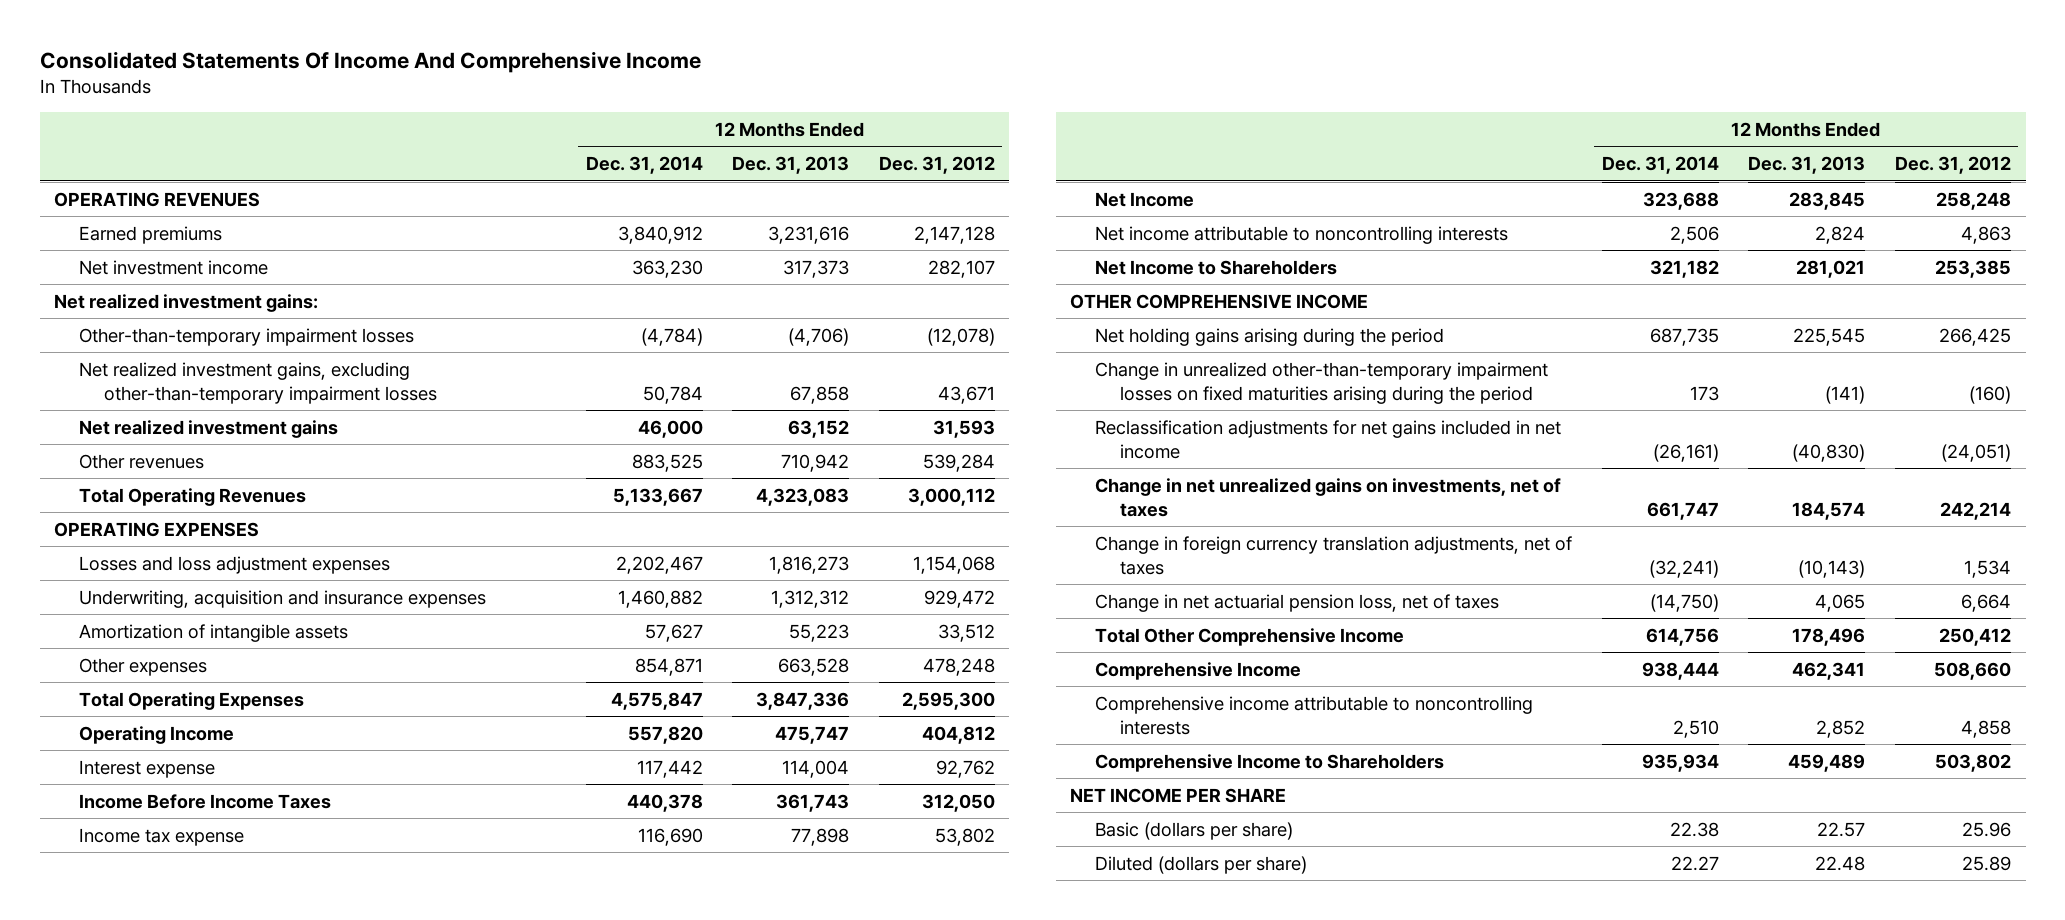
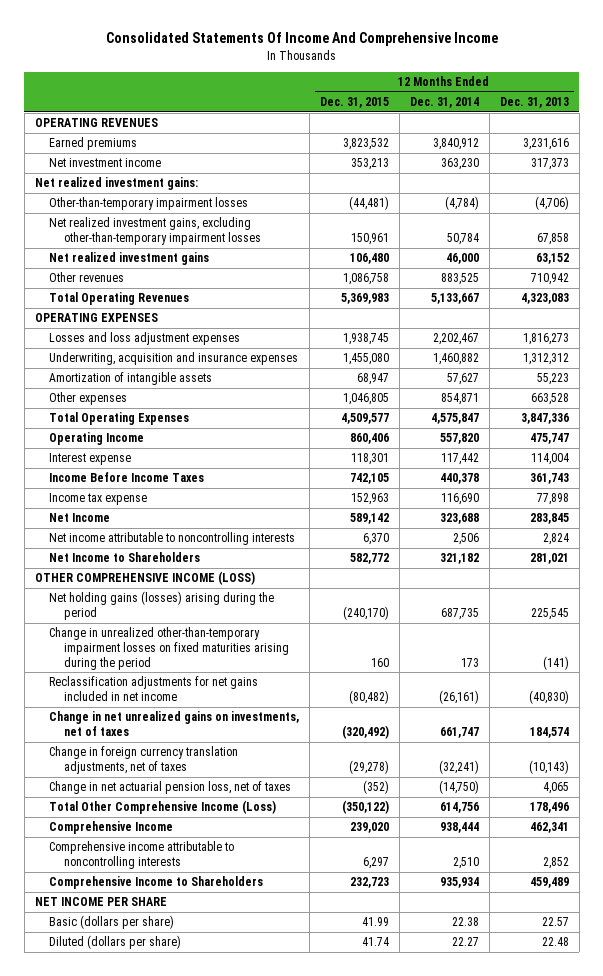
[878,156,995,175] Dec. 31, 2012 -> none
none -> [319,97,389,109] Dec. 31, 2015
[1070,293,1369,309] OTHER COMPREHENSIVE INCOME -> [34,571,255,586] OTHER COMPREHENSIVE INCOME (LOSS)
[1095,327,1445,346] Net holding gains arising during the period -> [49,591,275,621] Net holding gains (losses) arising during the period
[1095,627,1405,646] Total Other Comprehensive Income -> [49,800,277,815] Total Other Comprehensive Income (Loss)

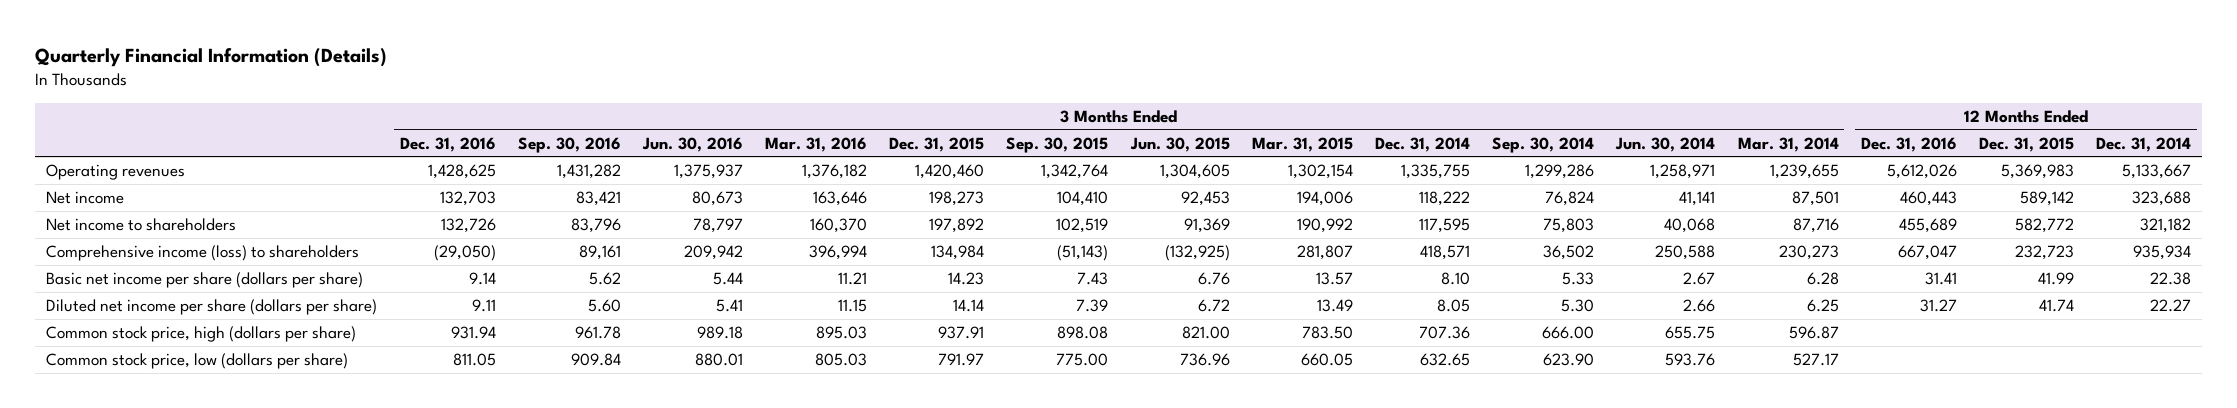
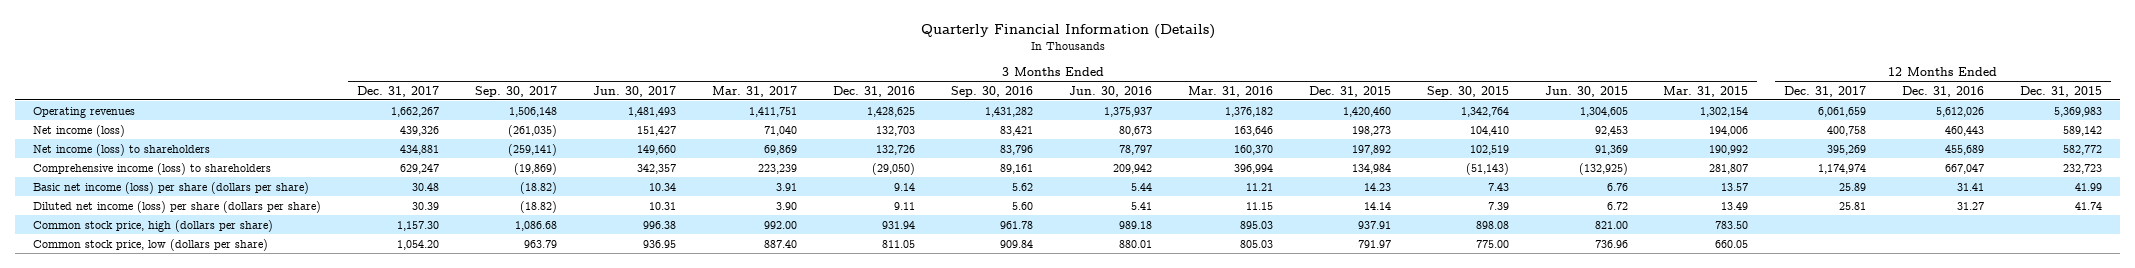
[1375,136,1471,152] Dec. 31, 2014 -> none
[1492,136,1595,153] Sep. 30, 2014 -> none
[1615,136,1716,152] Jun. 30, 2014 -> none
[1737,136,1839,152] Mar. 31, 2014 -> none
[2096,136,2192,152] Dec. 31, 2014 -> none
none -> [356,85,439,97] Dec. 31, 2017
none -> [474,85,557,97] Sep. 30, 2017
none -> [592,85,676,97] Jun. 30, 2017
none -> [711,85,797,97] Mar. 31, 2017
none -> [1784,85,1867,97] Dec. 31, 2017
[46,191,125,205] Net income -> [32,124,125,137] Net income (loss)
[46,218,237,232] Net income to shareholders -> [32,143,210,156] Net income (loss) to shareholders
[46,272,364,289] Basic net income per share (dollars per share) -> [32,181,309,194] Basic net income (loss) per share (dollars per share)
[46,299,378,316] Diluted net income per share (dollars per share) -> [32,200,321,213] Diluted net income (loss) per share (dollars per share)

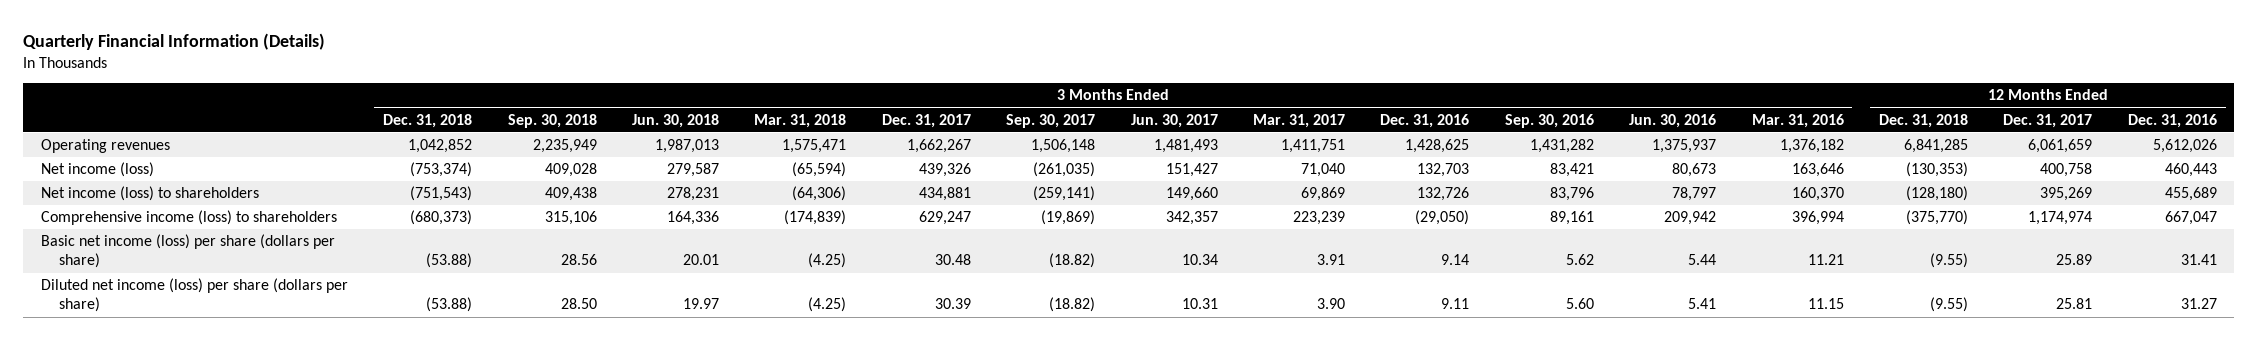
[1308,85,1391,97] Dec. 31, 2015 -> none
[1426,85,1509,97] Sep. 30, 2015 -> none
[1544,85,1628,97] Jun. 30, 2015 -> none
[1663,85,1749,97] Mar. 31, 2015 -> none
[2020,85,2103,97] Dec. 31, 2015 -> none
none -> [383,113,473,128] Dec. 31, 2018
none -> [507,113,597,128] Sep. 30, 2018
none -> [632,113,720,128] Jun. 30, 2018
none -> [754,113,847,128] Mar. 31, 2018
none -> [1878,113,1968,128] Dec. 31, 2018
[32,219,273,232] Common stock price, high (dollars per share) -> none
[32,238,268,251] Common stock price, low (dollars per share) -> none

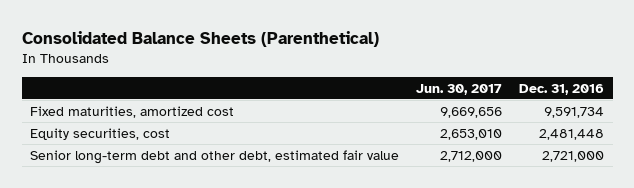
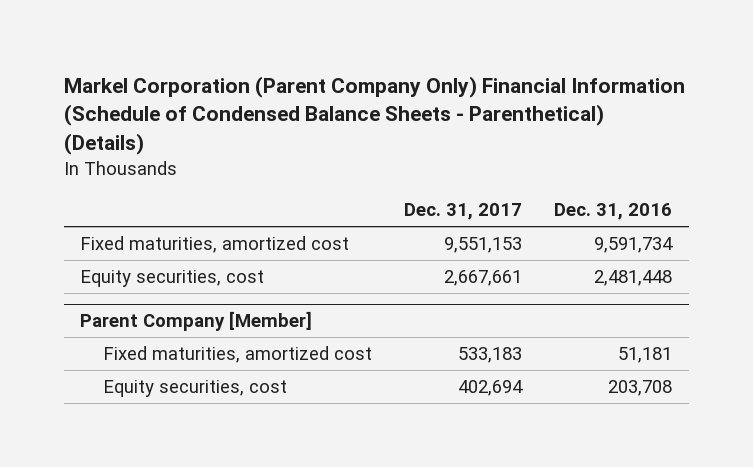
[21,30,379,47] Consolidated Balance Sheets (Parenthetical) -> [64,75,686,155] Markel Corporation (Parent Company Only) Financial Information (Schedule of Condensed Balance Sheets - Parenthetical) (Details)
[416,83,503,95] Jun. 30, 2017 -> none
none -> [404,203,523,221] Dec. 31, 2017
[30,149,400,164] Senior long-term debt and other debt, estimated fair value -> none
none -> [80,311,313,332] Parent Company [Member]
none -> [103,346,373,364] Fixed maturities, amortized cost
none -> [103,380,288,398] Equity securities, cost

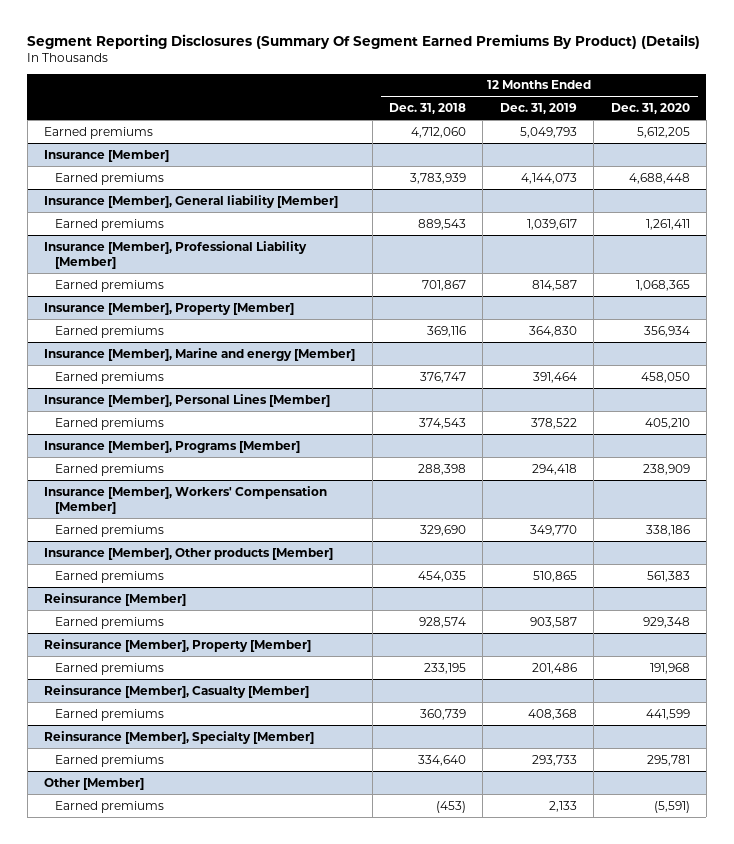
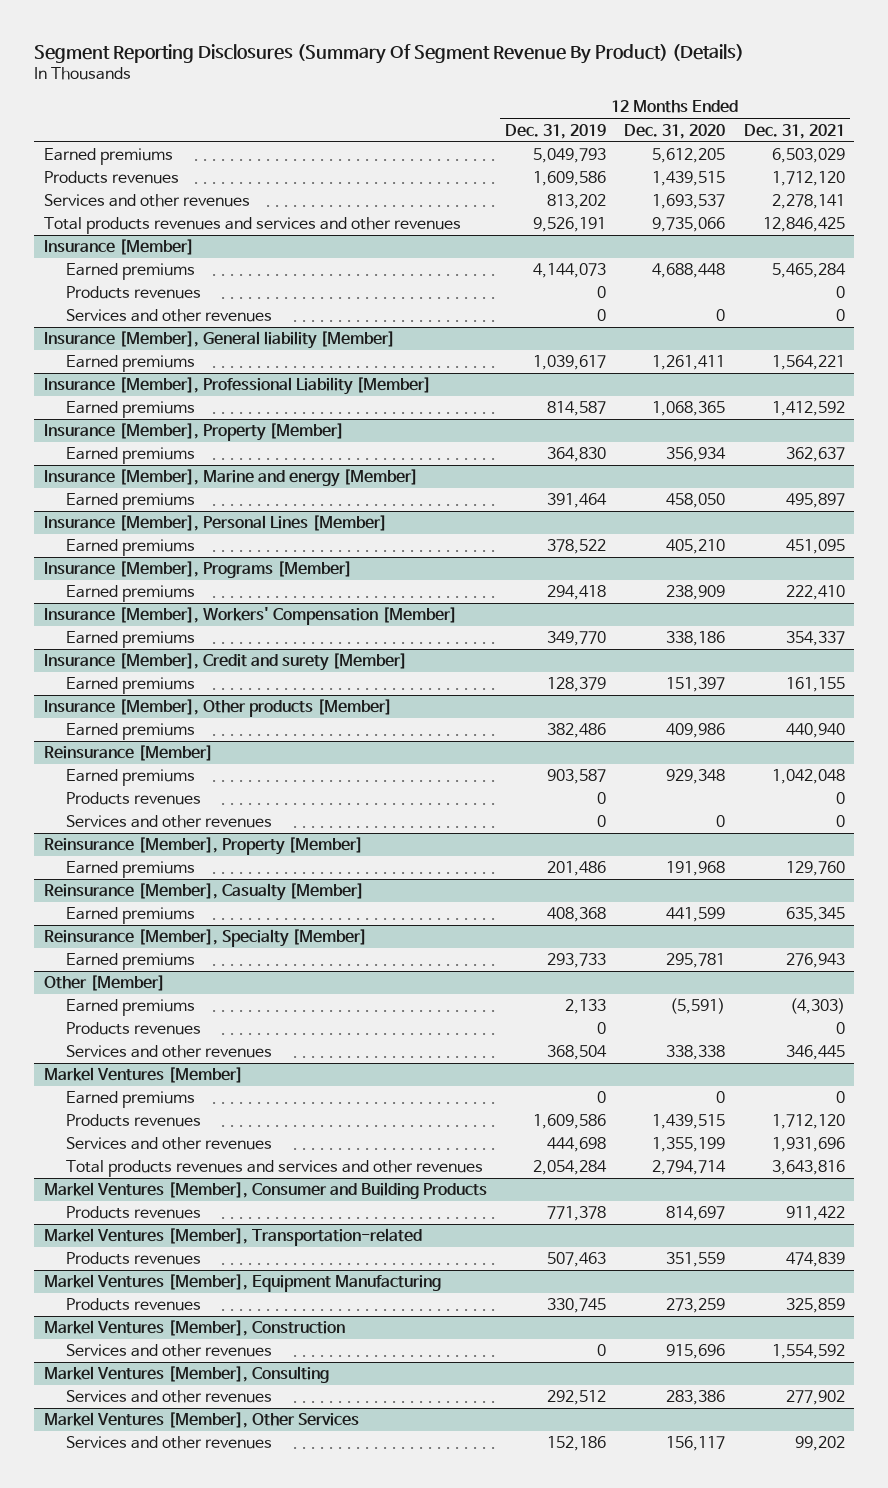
[27,33,701,49] Segment Reporting Disclosures (Summary Of Segment Earned Premiums By Product) (Details) -> [34,44,745,65] Segment Reporting Disclosures (Summary Of Segment Revenue By Product) (Details)
[388,103,466,115] Dec. 31, 2018 -> none
none -> [743,123,845,139] Dec. 31, 2021
none -> [43,171,179,185] Products revenues
none -> [43,194,250,208] Services and other revenues
none -> [43,217,461,235] Total products revenues and services and other revenues
none -> [65,286,201,300] Products revenues
none -> [65,309,272,323] Services and other revenues
none -> [43,653,407,672] Insurance [Member], Credit and surety [Member]
none -> [65,677,195,695] Earned premiums
[532,570,577,582] 510,865 -> [547,723,607,739] 382,486
[646,570,690,582] 561,383 -> [666,723,726,739] 409,986
none -> [65,792,201,806] Products revenues
none -> [65,815,272,829] Services and other revenues
none -> [65,1022,201,1036] Products revenues
none -> [65,1045,272,1059] Services and other revenues
none -> [43,1067,243,1084] Markel Ventures [Member]
none -> [65,1091,195,1109] Earned premiums
none -> [65,1114,201,1128] Products revenues
none -> [65,1137,272,1151] Services and other revenues
none -> [65,1160,483,1178] Total products revenues and services and other revenues
none -> [43,1182,487,1200] Markel Ventures [Member], Consumer and Building Products
none -> [65,1206,201,1220] Products revenues
none -> [43,1228,422,1247] Markel Ventures [Member], Transportation-related
none -> [65,1252,201,1266] Products revenues
none -> [43,1274,441,1293] Markel Ventures [Member], Equipment Manufacturing
none -> [65,1298,201,1312] Products revenues
none -> [43,1320,345,1337] Markel Ventures [Member], Construction
none -> [65,1344,272,1358] Services and other revenues
none -> [43,1366,329,1384] Markel Ventures [Member], Consulting
none -> [65,1390,272,1404] Services and other revenues
none -> [43,1412,359,1429] Markel Ventures [Member], Other Services
none -> [65,1436,272,1450] Services and other revenues

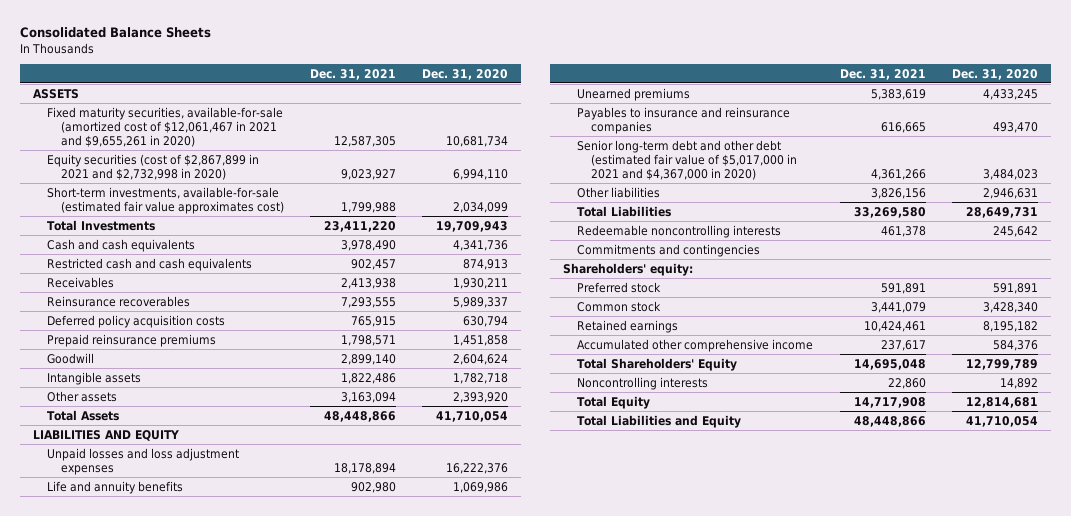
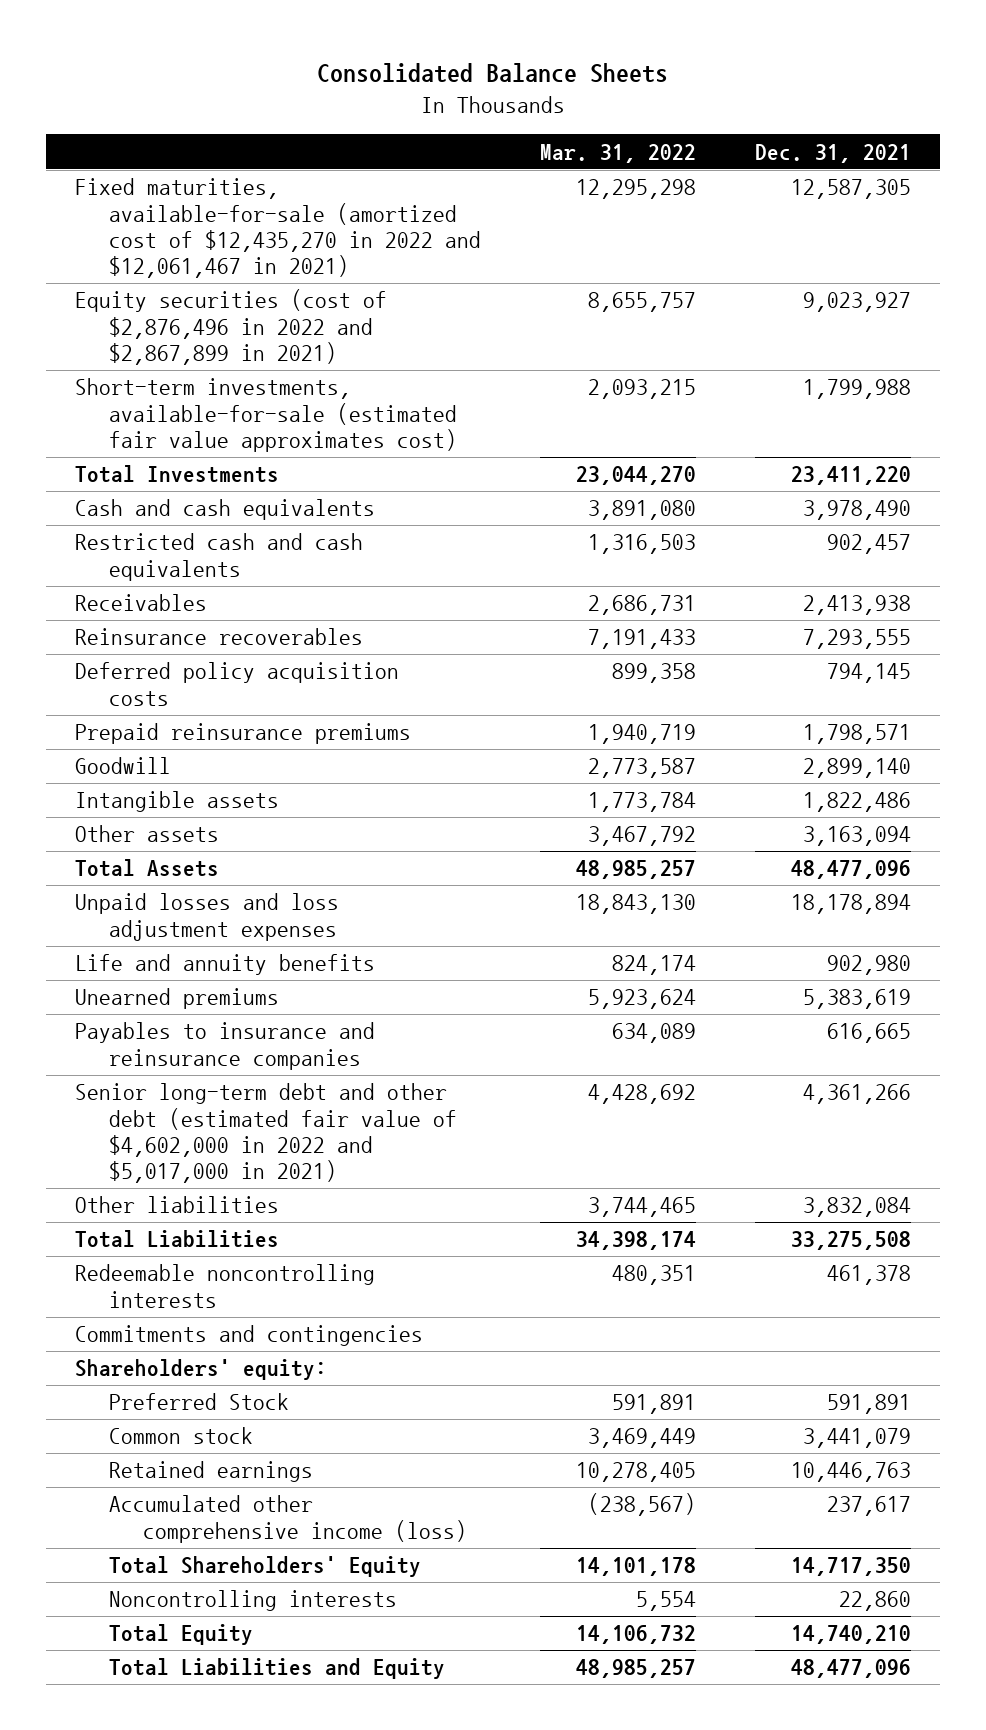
[422,68,509,80] Dec. 31, 2020 -> none
none -> [539,143,696,163] Mar. 31, 2022
[32,88,79,99] ASSETS -> none
[47,106,284,147] Fixed maturity securities, available-for-sale (amortized cost of $12,061,467 in 2021 and $9,655,261 in 2020) -> [75,178,481,279] Fixed maturities, available-for-sale (amortized cost of $12,435,270 in 2022 and $12,061,467 in 2021)
[47,153,260,180] Equity securities (cost of $2,867,899 in 2021 and $2,732,998 in 2020) -> [75,289,388,365] Equity securities (cost of $2,876,496 in 2022 and $2,867,899 in 2021)
[351,315,397,327] 765,915 -> [826,663,911,684] 794,145
[32,429,179,441] LIABILITIES AND EQUITY -> none
[324,410,397,422] 48,448,866 -> [790,860,911,880] 48,477,096
[576,139,798,180] Senior long-term debt and other debt (estimated fair value of $5,017,000 in 2021 and $4,367,000 in 2020) -> [75,1083,457,1184] Senior long-term debt and other debt (estimated fair value of $4,602,000 in 2022 and $5,017,000 in 2021)
[871,187,927,199] 3,826,156 -> [802,1197,911,1218] 3,832,084
[854,206,927,218] 33,269,580 -> [790,1231,911,1251] 33,275,508
[576,281,661,293] Preferred stock -> [108,1393,289,1411] Preferred Stock
[864,320,927,332] 10,424,461 -> [790,1462,911,1483] 10,446,763
[576,338,813,352] Accumulated other comprehensive income -> [108,1495,467,1543] Accumulated other comprehensive income (loss)
[854,358,927,370] 14,695,048 -> [790,1557,911,1577] 14,717,350
[854,396,927,408] 14,717,908 -> [790,1625,911,1645] 14,740,210
[854,415,927,427] 48,448,866 -> [790,1659,911,1679] 48,477,096

